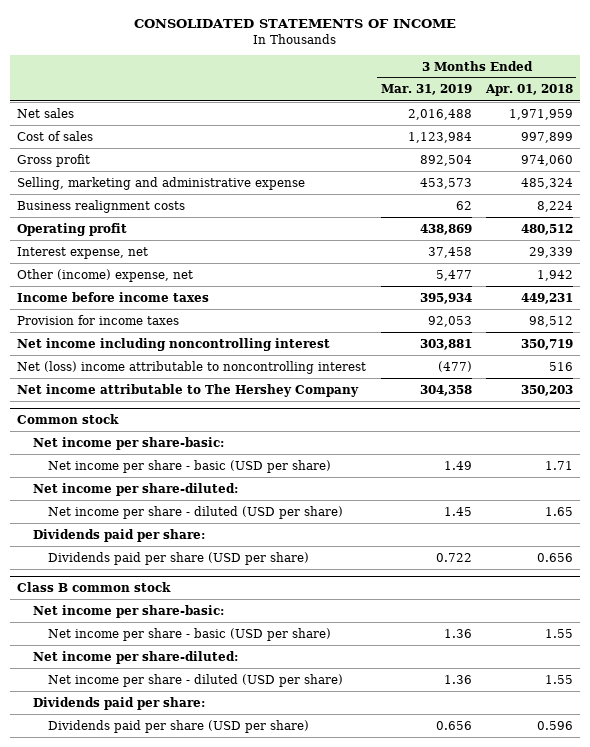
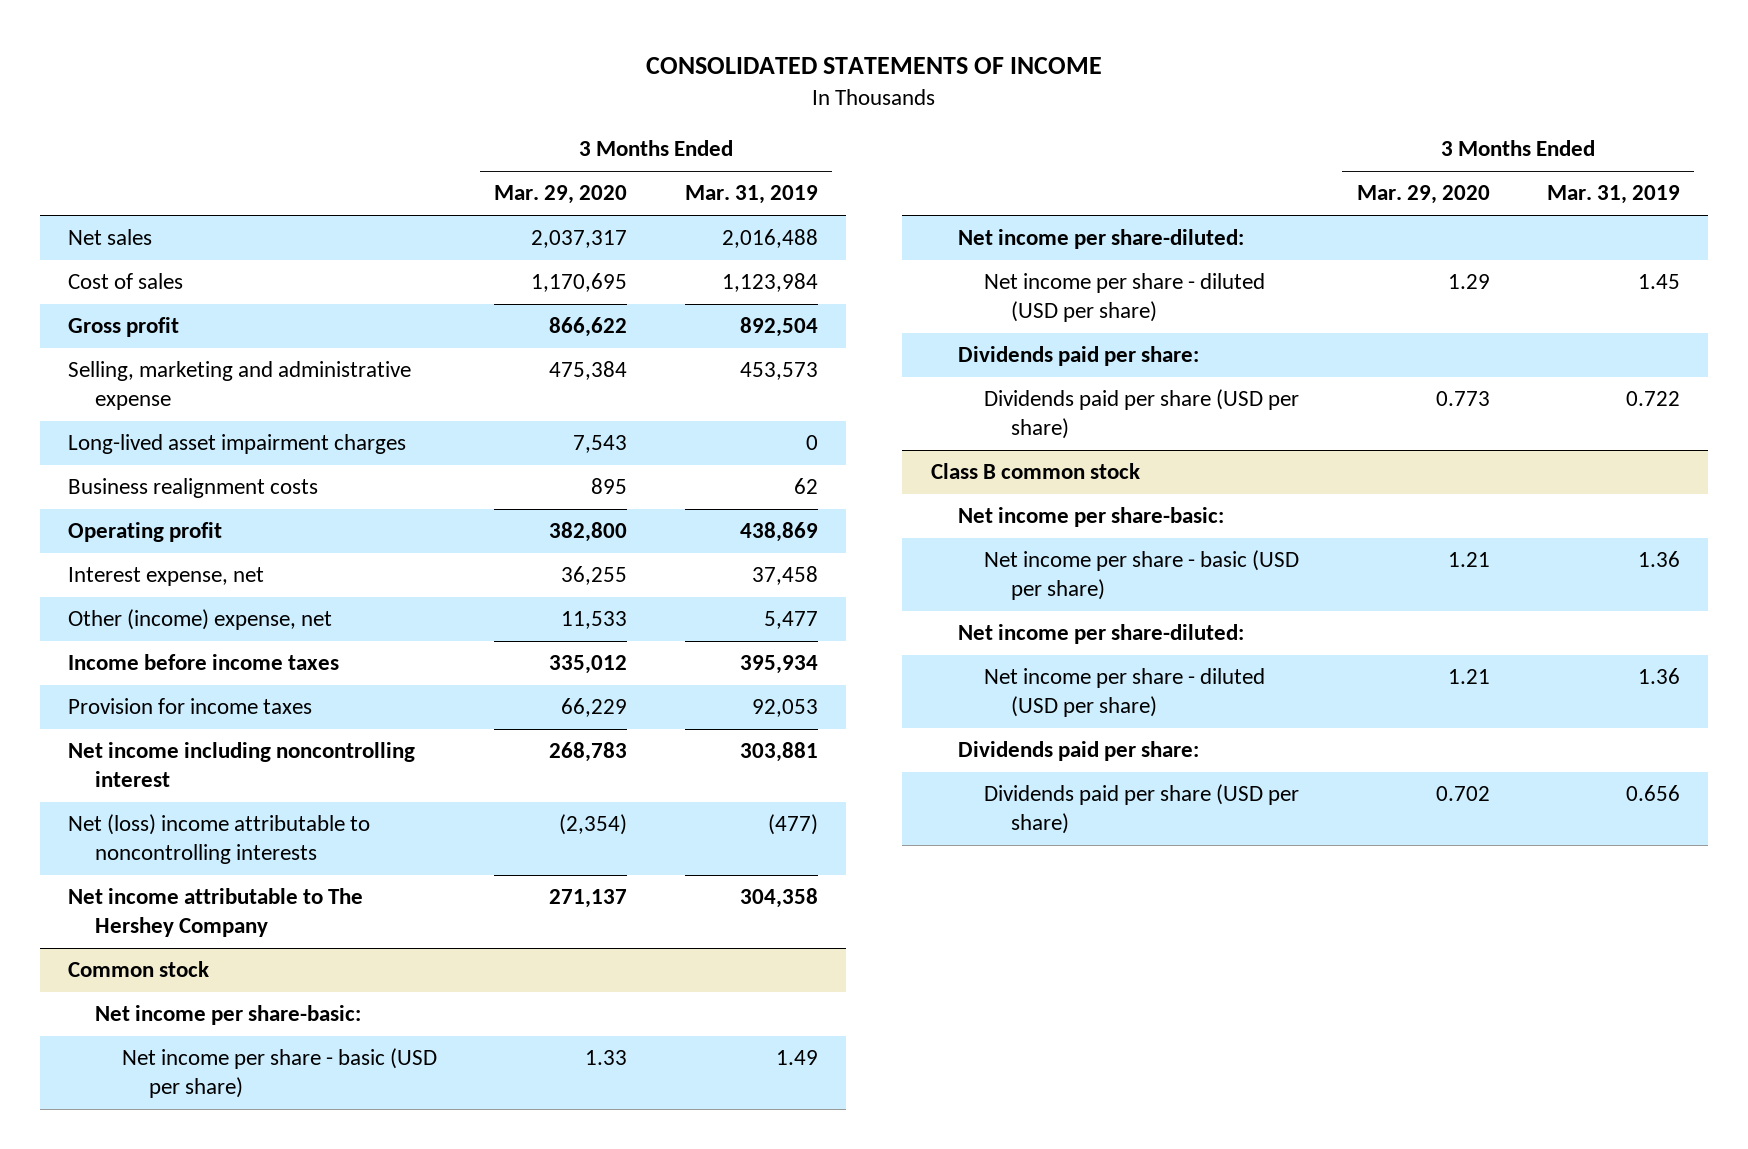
[484,84,573,97] Apr. 01, 2018 -> none
none -> [494,185,628,205] Mar. 29, 2020
none -> [68,434,407,455] Long-lived asset impairment charges
[17,360,367,374] Net (loss) income attributable to noncontrolling interest -> [68,814,371,864] Net (loss) income attributable to noncontrolling interests

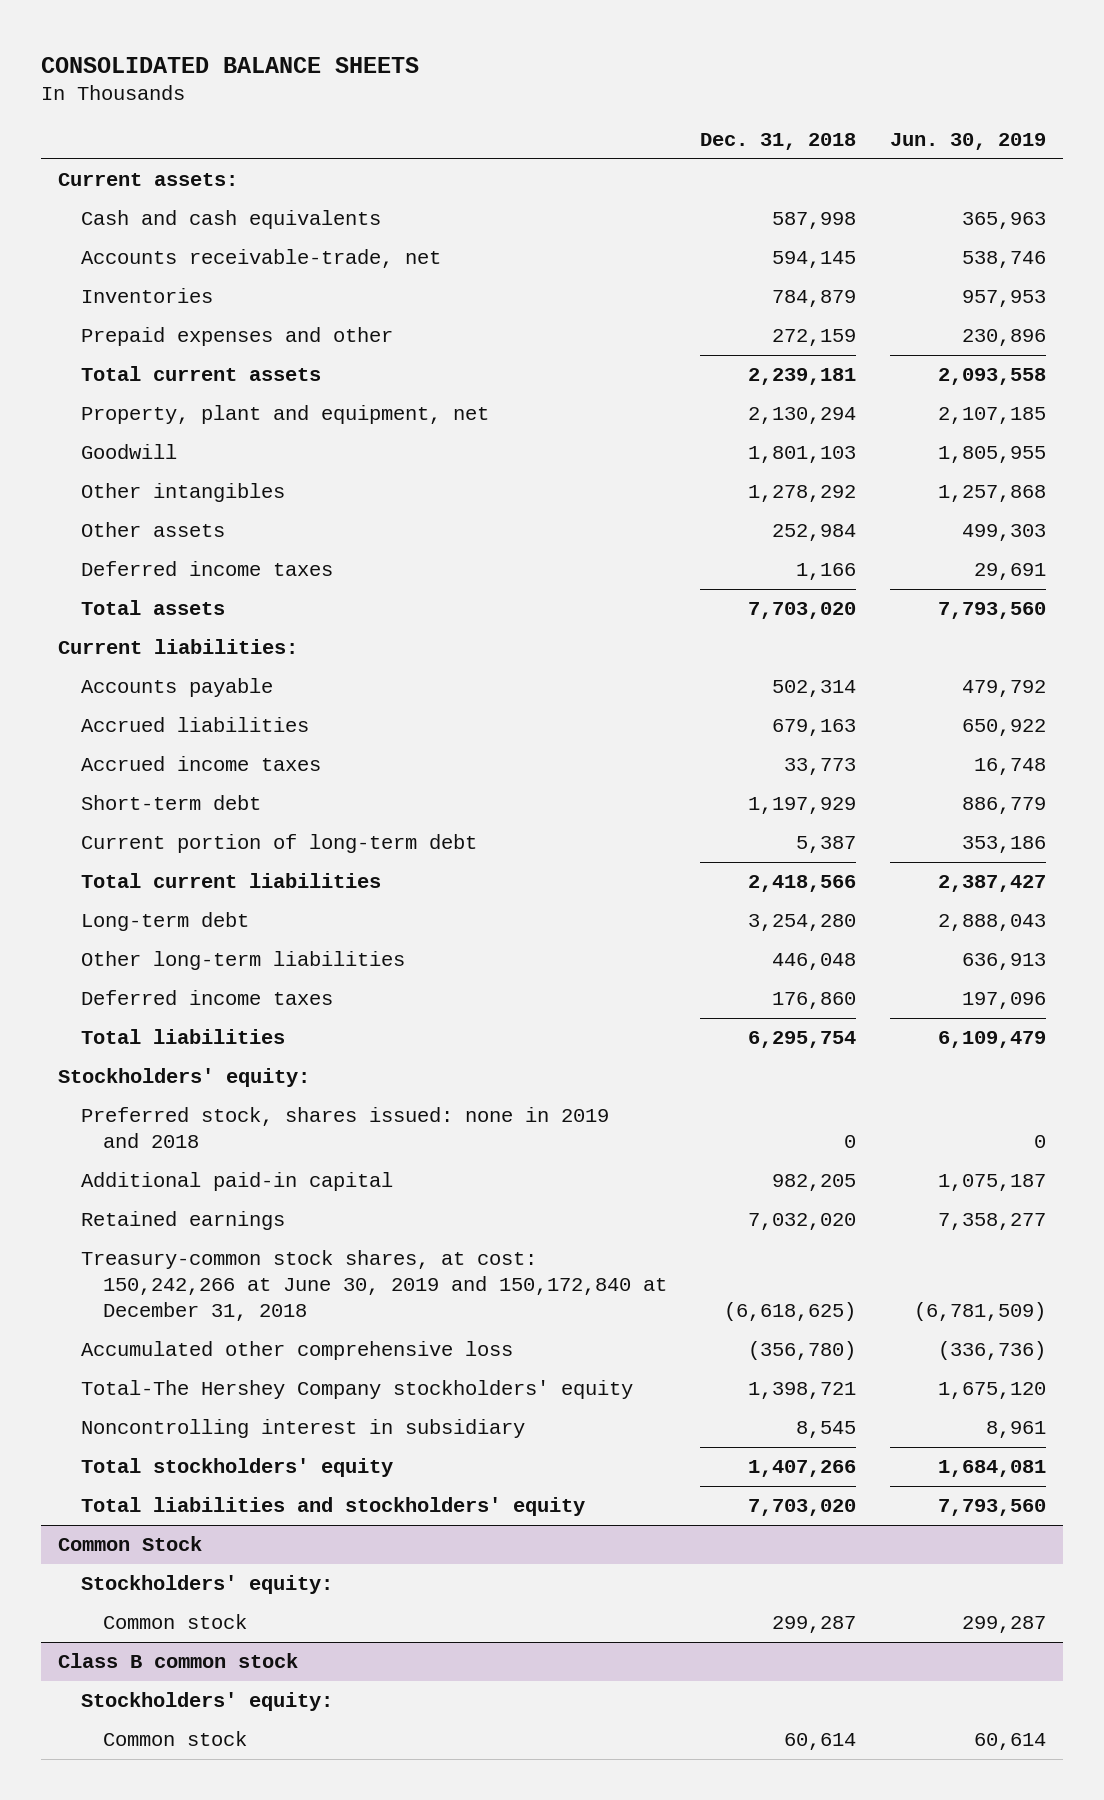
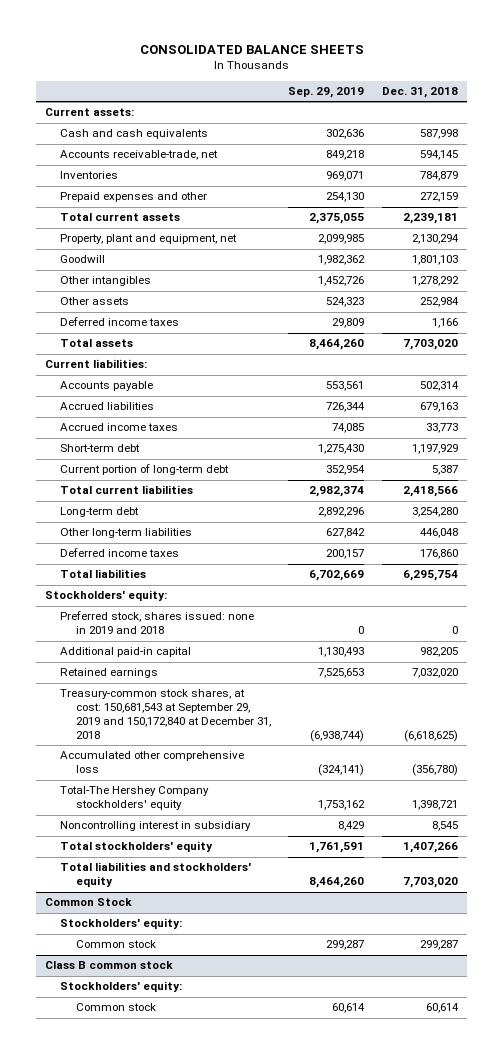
[890,133,1047,151] Jun. 30, 2019 -> none
none -> [288,86,365,98] Sep. 29, 2019
[80,1249,667,1322] Treasury-common stock shares, at cost: 150,242,266 at June 30, 2019 and 150,172,840 at December 31, 2018 -> [60,689,271,739] Treasury-common stock shares, at cost: 150,681,543 at September 29, 2019 and 150,172,840 at December 31, 2018

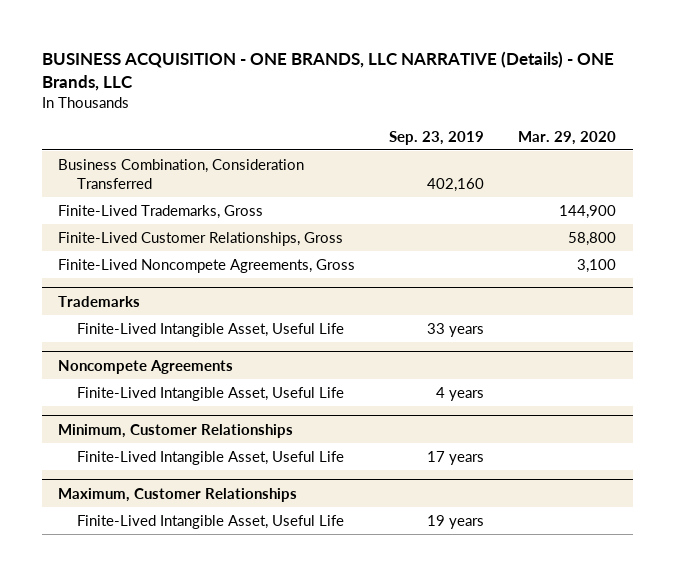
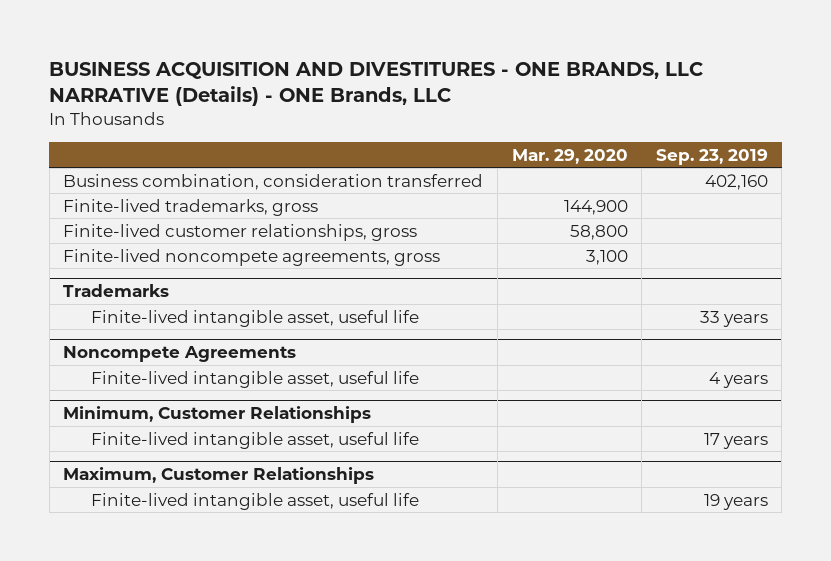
[41,50,614,91] BUSINESS ACQUISITION - ONE BRANDS, LLC NARRATIVE (Details) - ONE Brands, LLC -> [49,61,704,107] BUSINESS ACQUISITION AND DIVESTITURES - ONE BRANDS, LLC NARRATIVE (Details) - ONE Brands, LLC
[58,158,305,190] Business Combination, Consideration Transferred -> [63,173,484,190] Business combination, consideration transferred
[58,204,264,219] Finite-Lived Trademarks, Gross -> [63,198,319,216] Finite-lived trademarks, gross
[58,231,344,246] Finite-Lived Customer Relationships, Gross -> [63,223,418,241] Finite-lived customer relationships, gross
[58,258,356,273] Finite-Lived Noncompete Agreements, Gross -> [63,248,441,266] Finite-lived noncompete agreements, gross
[77,322,345,337] Finite-Lived Intangible Asset, Useful Life -> [90,309,419,327] Finite-lived intangible asset, useful life
[77,386,345,401] Finite-Lived Intangible Asset, Useful Life -> [90,370,419,388] Finite-lived intangible asset, useful life
[77,450,345,465] Finite-Lived Intangible Asset, Useful Life -> [90,431,419,449] Finite-lived intangible asset, useful life
[77,514,345,529] Finite-Lived Intangible Asset, Useful Life -> [90,492,419,510] Finite-lived intangible asset, useful life

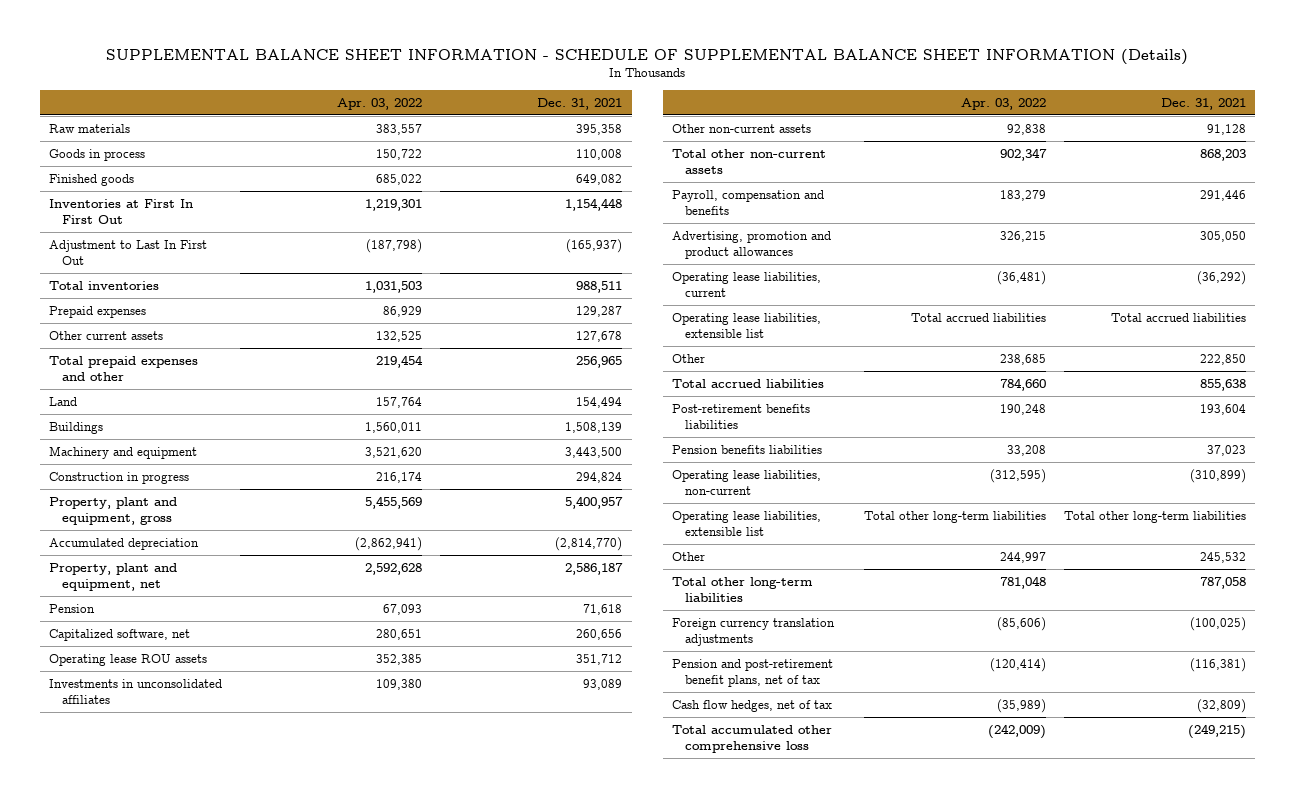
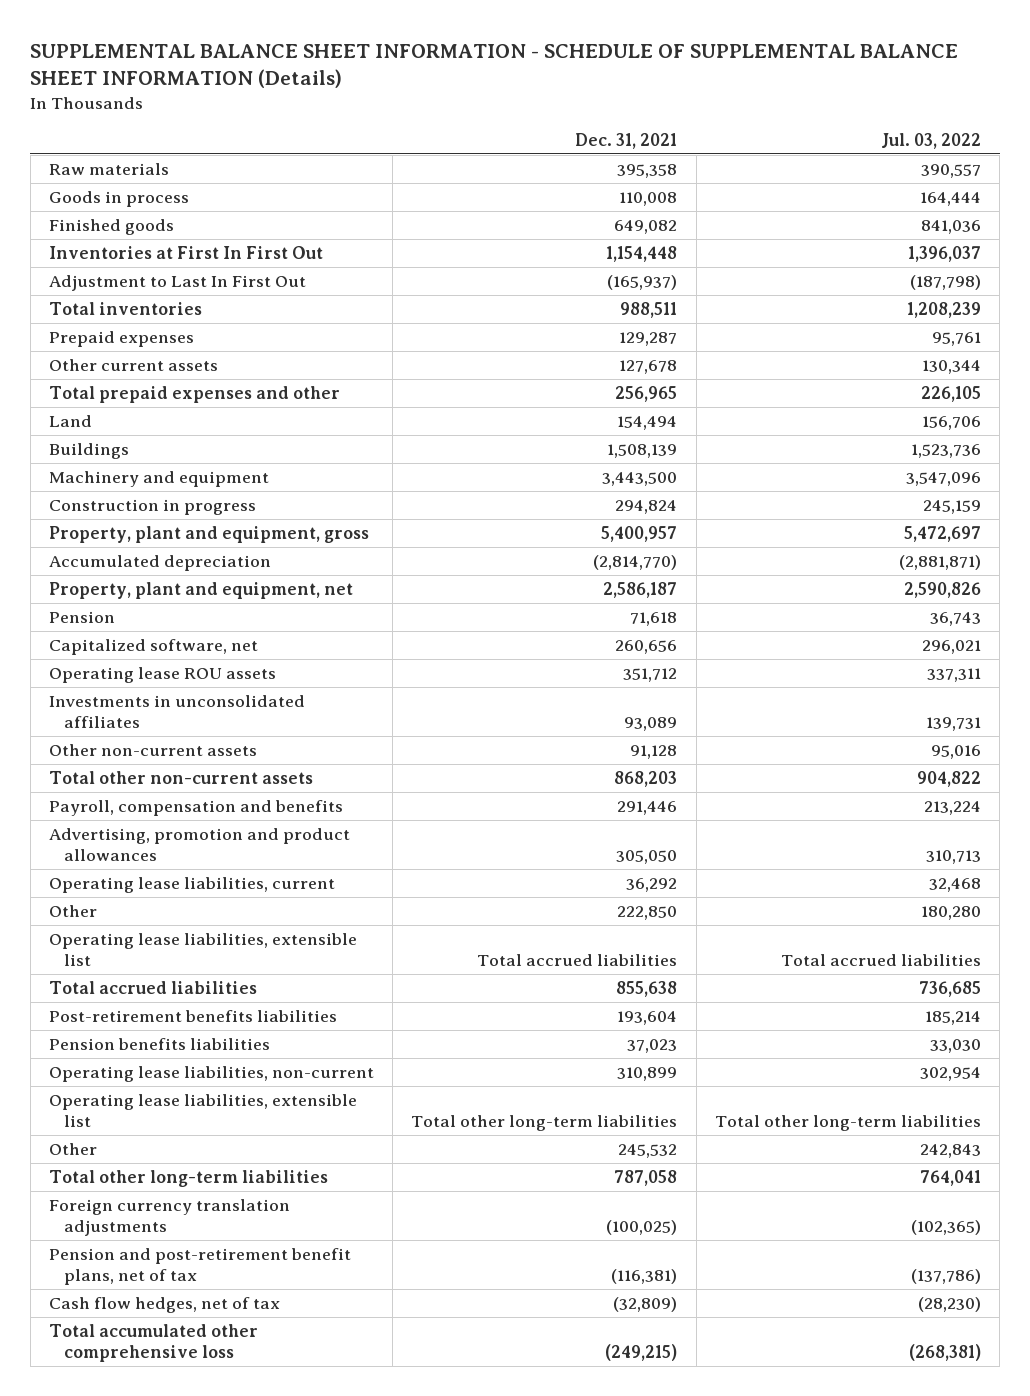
[337,97,423,110] Apr. 03, 2022 -> none
none -> [880,133,981,150] Jul. 03, 2022
[1196,270,1246,285] (36,292) -> [626,877,678,892] 36,292
[672,312,822,338] Operating lease liabilities, extensible list -> [48,932,357,966] Operating lease liabilities, extensible list
[1189,468,1246,483] (310,899) -> [617,1066,678,1081] 310,899

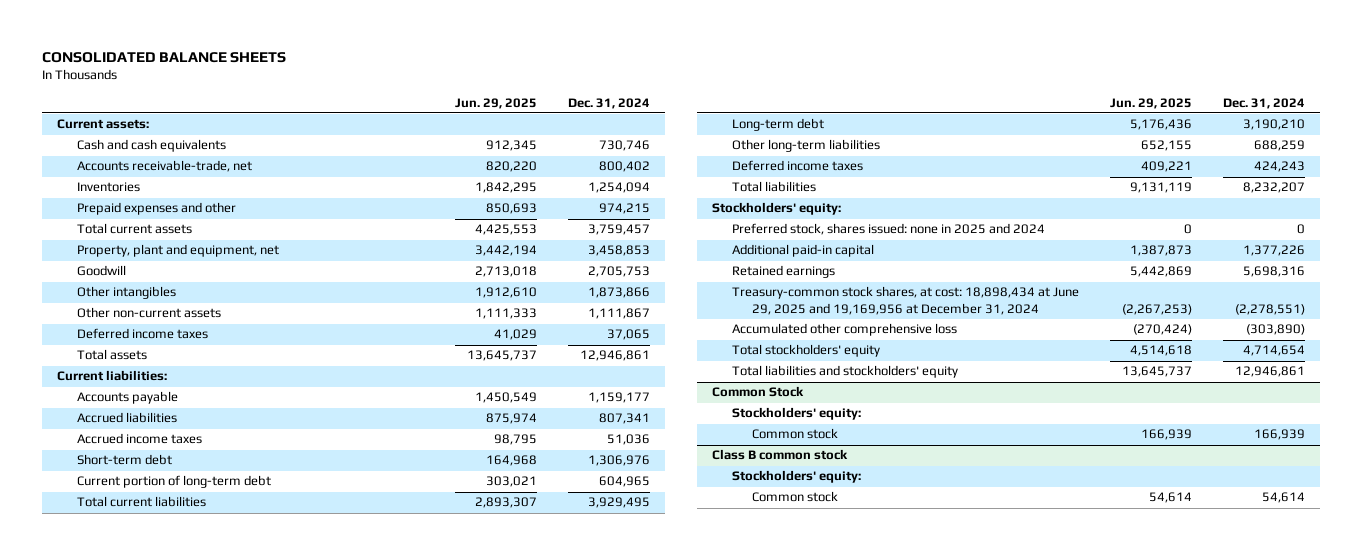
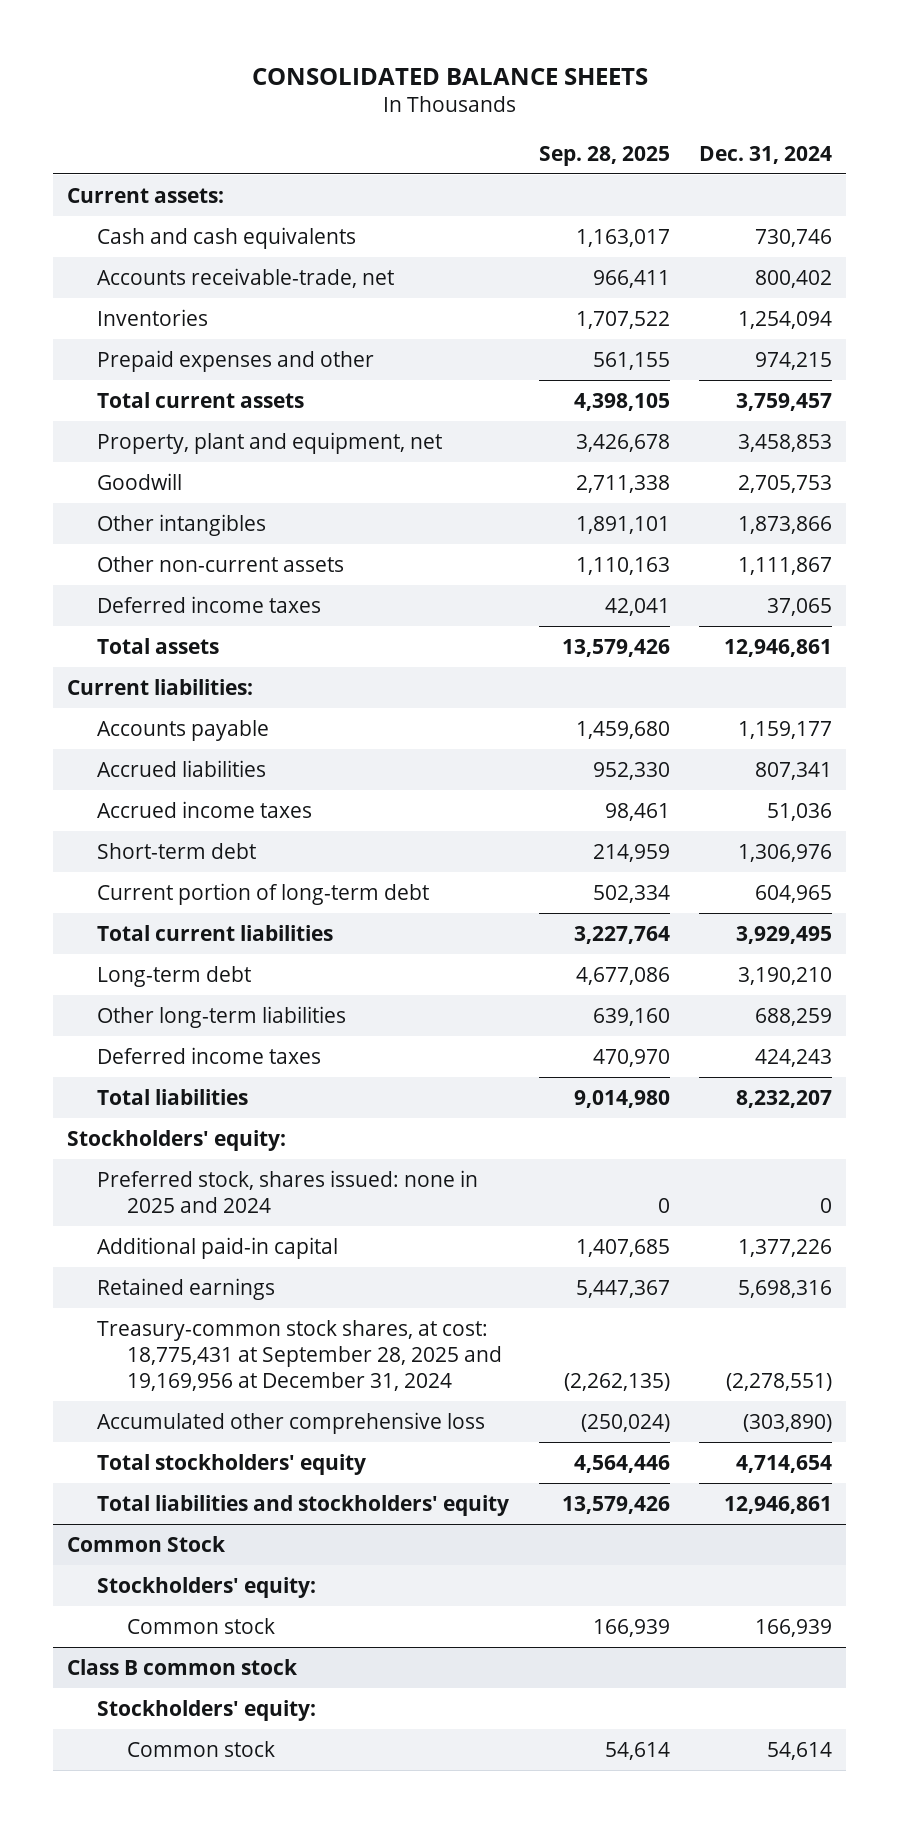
[454,97,537,109] Jun. 29, 2025 -> none
none -> [538,145,670,166] Sep. 28, 2025
[732,286,1080,315] Treasury-common stock shares, at cost: 18,898,434 at June 29, 2025 and 19,169,956 at December 31, 2024 -> [97,1319,503,1392] Treasury-common stock shares, at cost: 18,775,431 at September 28, 2025 and 19,169,956 at December 31, 2024

